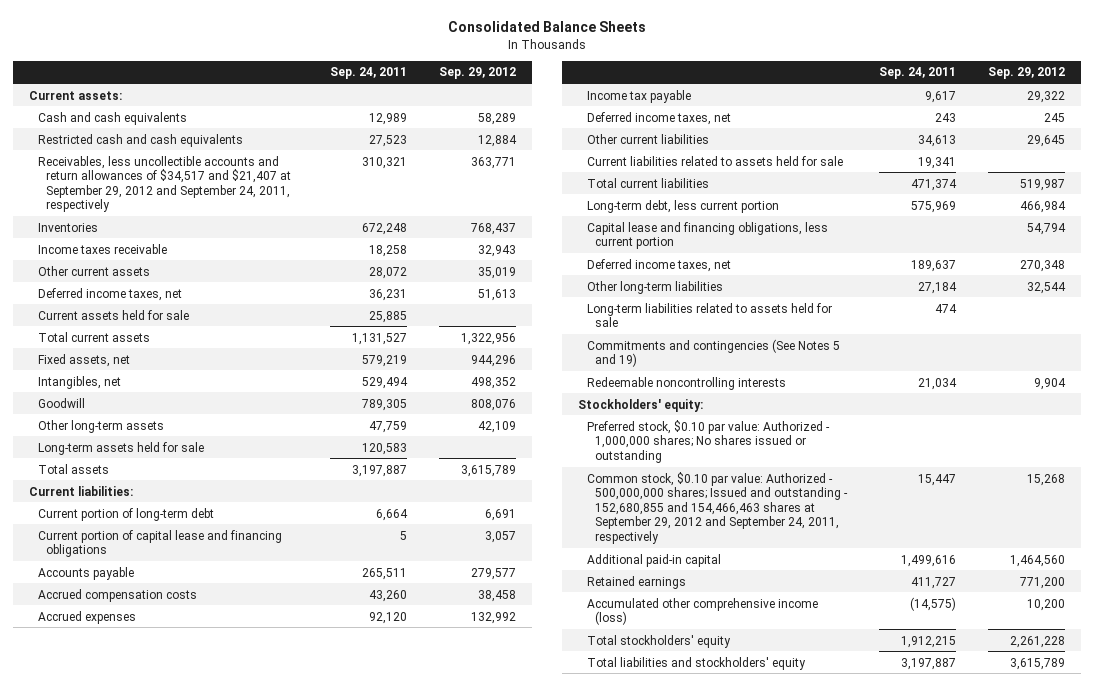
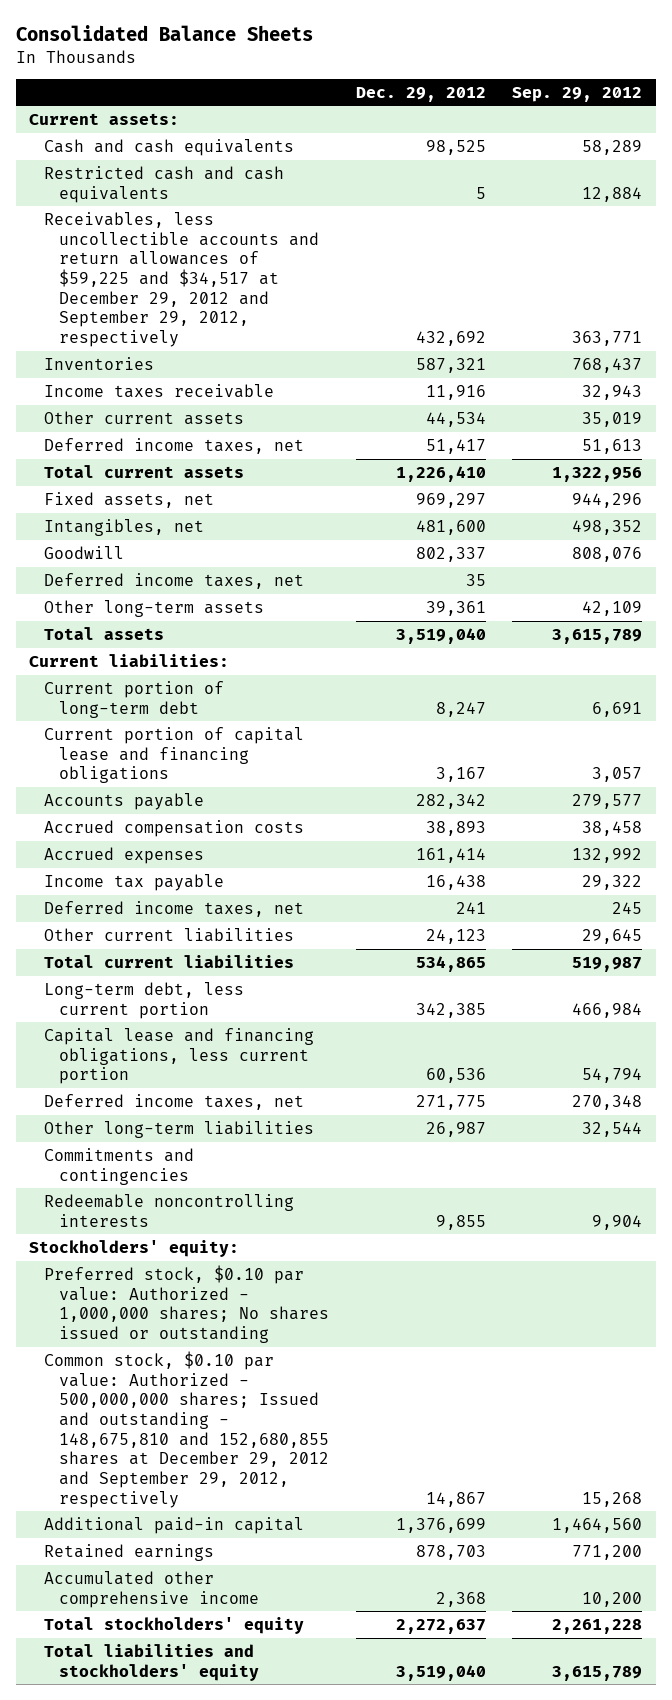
[330,67,408,80] Sep. 24, 2011 -> none
none -> [355,86,486,102] Dec. 29, 2012
[37,155,292,213] Receivables, less uncollectible accounts and return allowances of $34,517 and $21,407 at September 29, 2012 and September 24, 2011, respectively -> [44,211,320,348] Receivables, less uncollectible accounts and return allowances of $59,225 and $34,517 at December 29, 2012 and September 29, 2012, respectively
[37,309,189,320] Current assets held for sale -> none
none -> [44,572,305,589] Deferred income taxes, net
[37,441,204,455] Long-term assets held for sale -> none
[586,155,843,166] Current liabilities related to assets held for sale -> none
[586,302,832,328] Long-term liabilities related to assets held for sale -> none
[586,338,840,368] Commitments and contingencies (See Notes 5 and 19) -> [44,1147,195,1185] Commitments and contingencies
[586,471,849,544] Common stock, $0.10 par value: Authorized - 500,000,000 shares; Issued and outstanding - 152,680,855 and 154,466,463 shares at September 29, 2012 and September 24, 2011, respectively -> [44,1350,330,1508] Common stock, $0.10 par value: Authorized - 500,000,000 shares; Issued and outstanding - 148,675,810 and 152,680,855 shares at December 29, 2012 and September 29, 2012, respectively
[586,597,818,626] Accumulated other comprehensive income (loss) -> [44,1570,260,1608] Accumulated other comprehensive income

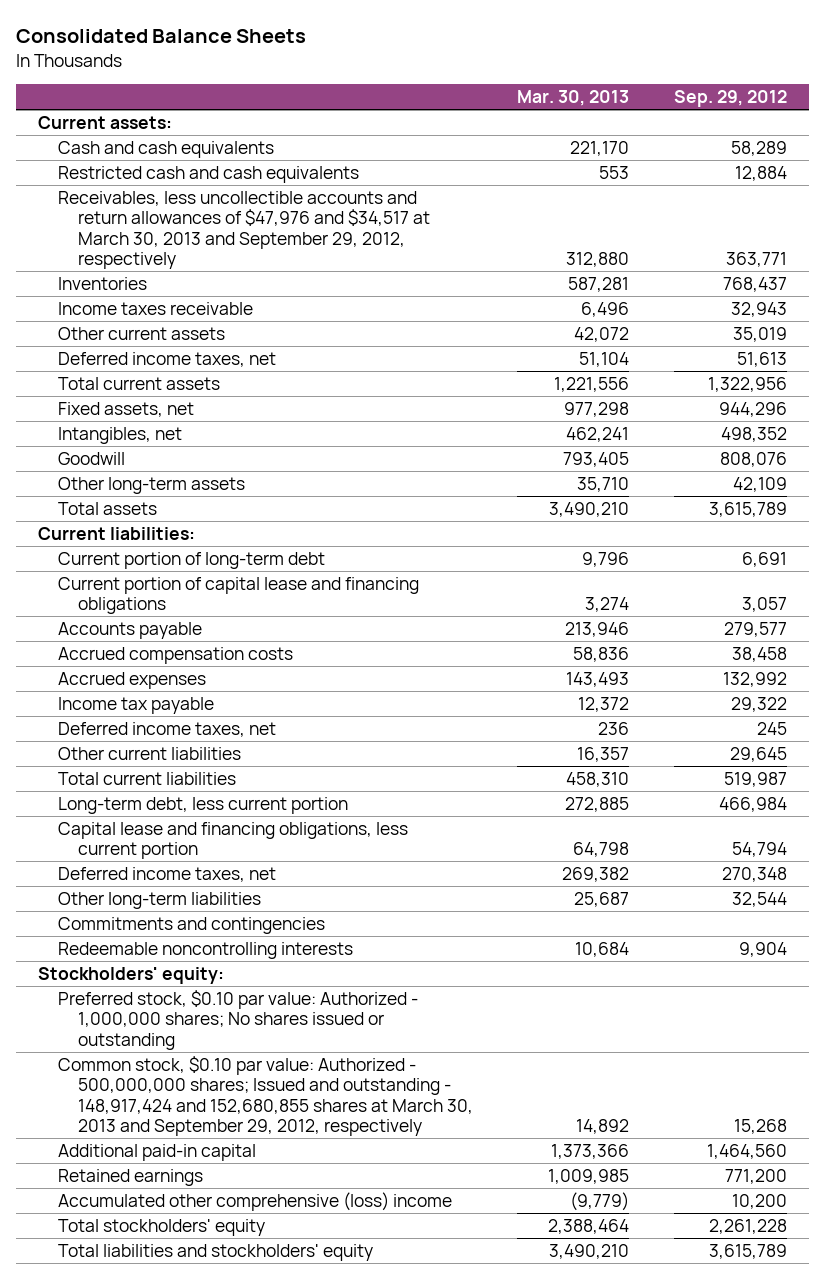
[355,86,486,102] Dec. 29, 2012 -> none
none -> [517,90,630,107] Mar. 30, 2013
[44,211,320,348] Receivables, less uncollectible accounts and return allowances of $59,225 and $34,517 at December 29, 2012 and September 29, 2012, respectively -> [57,190,430,270] Receivables, less uncollectible accounts and return allowances of $47,976 and $34,517 at March 30, 2013 and September 29, 2012, respectively
[44,572,305,589] Deferred income taxes, net -> none
[44,1350,330,1508] Common stock, $0.10 par value: Authorized - 500,000,000 shares; Issued and outstanding - 148,675,810 and 152,680,855 shares at December 29, 2012 and September 29, 2012, respectively -> [57,1055,473,1137] Common stock, $0.10 par value: Authorized - 500,000,000 shares; Issued and outstanding - 148,917,424 and 152,680,855 shares at March 30, 2013 and September 29, 2012, respectively
[44,1570,260,1608] Accumulated other comprehensive income -> [57,1191,452,1211] Accumulated other comprehensive (loss) income

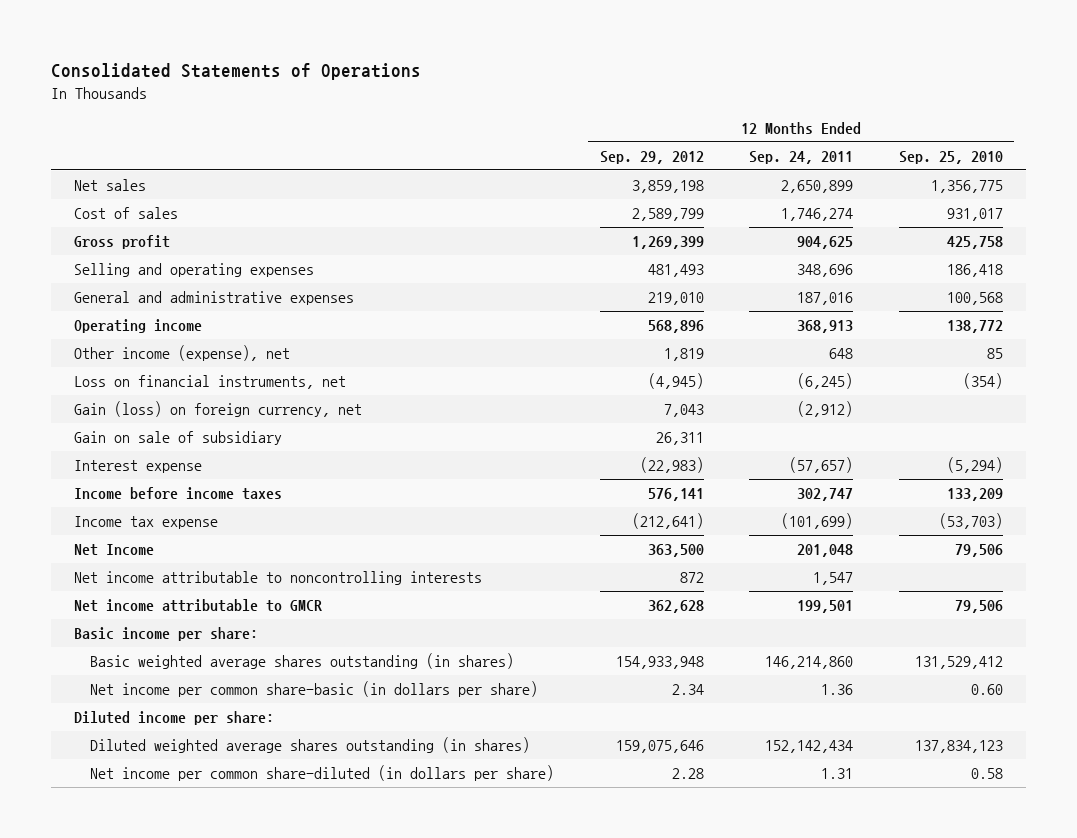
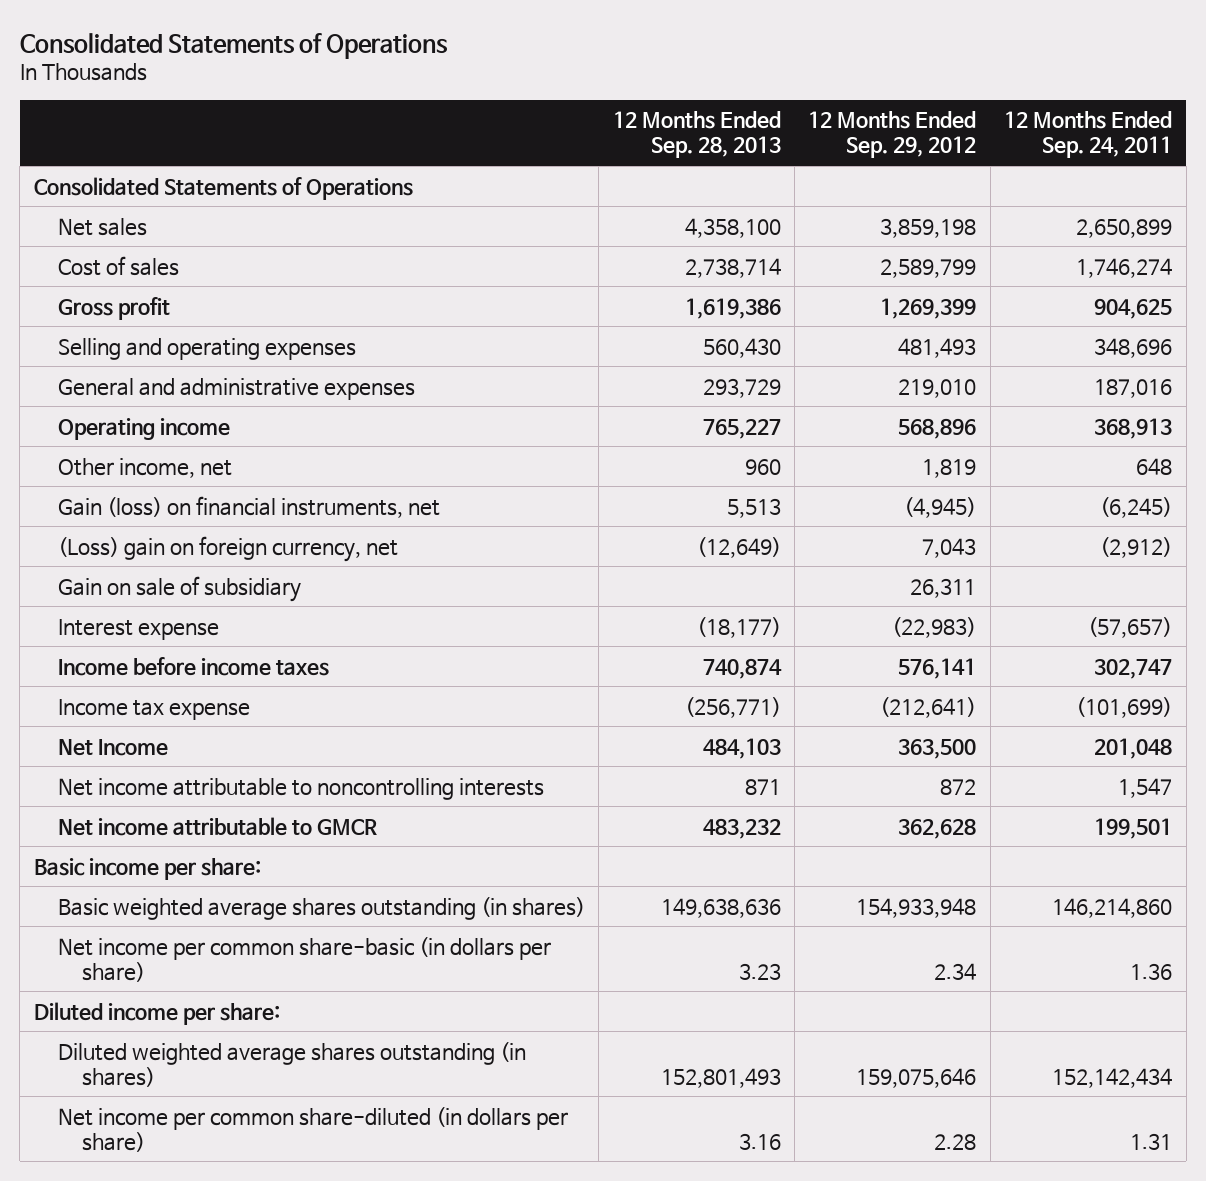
[899,150,1004,164] Sep. 25, 2010 -> none
none -> [612,111,781,159] 12 Months Ended Sep. 28, 2013
none -> [33,176,413,200] Consolidated Statements of Operations
[74,345,291,362] Other income (expense), net -> [57,457,232,478] Other income, net
[74,375,347,390] Loss on financial instruments, net -> [57,495,440,518] Gain (loss) on financial instruments, net
[74,401,363,418] Gain (loss) on foreign currency, net -> [57,535,398,562] (Loss) gain on foreign currency, net

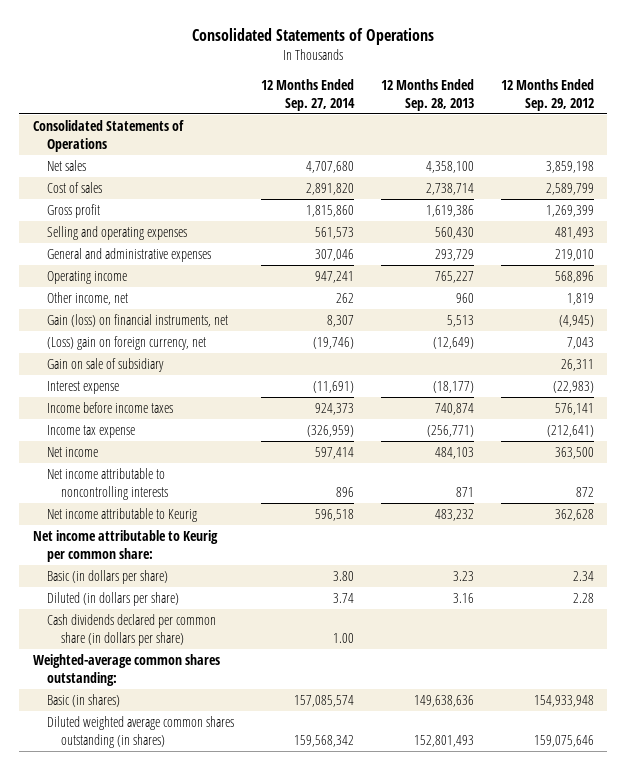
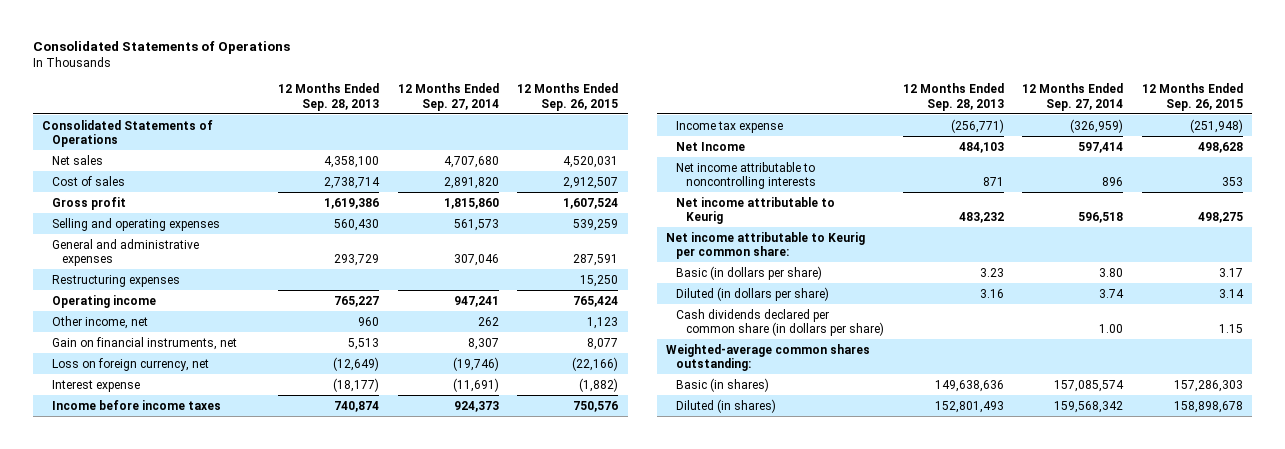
[500,78,594,111] 12 Months Ended Sep. 29, 2012 -> none
none -> [517,83,619,111] 12 Months Ended Sep. 26, 2015
none -> [51,274,180,287] Restructuring expenses
[46,358,164,373] Gain on sale of subsidiary -> none
[46,314,228,328] Gain (loss) on financial instruments, net -> [51,336,237,350] Gain on financial instruments, net
[46,336,206,351] (Loss) gain on foreign currency, net -> [51,357,209,371] Loss on foreign currency, net
[46,447,98,458] Net income -> [676,141,746,151] Net Income
[46,716,234,749] Diluted weighted average common shares outstanding (in shares) -> [676,398,777,413] Diluted (in shares)

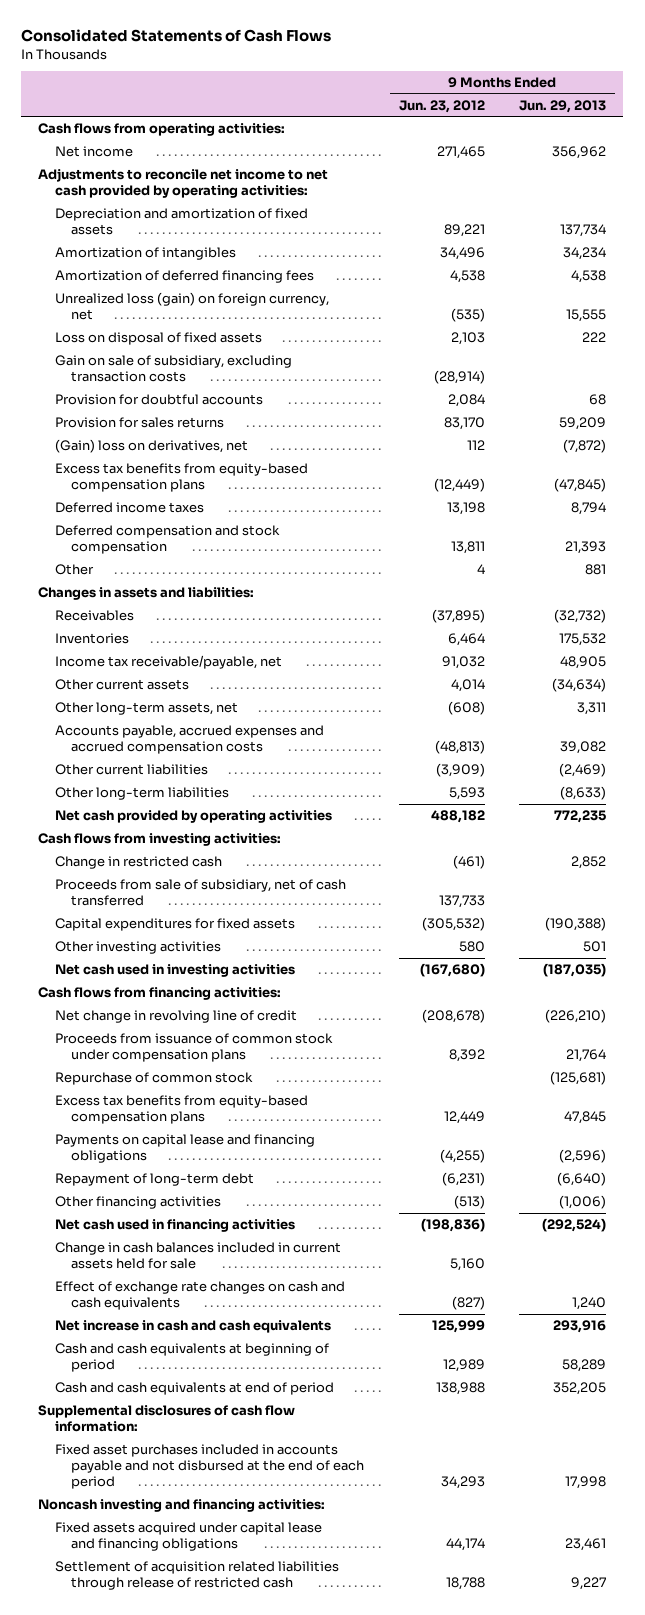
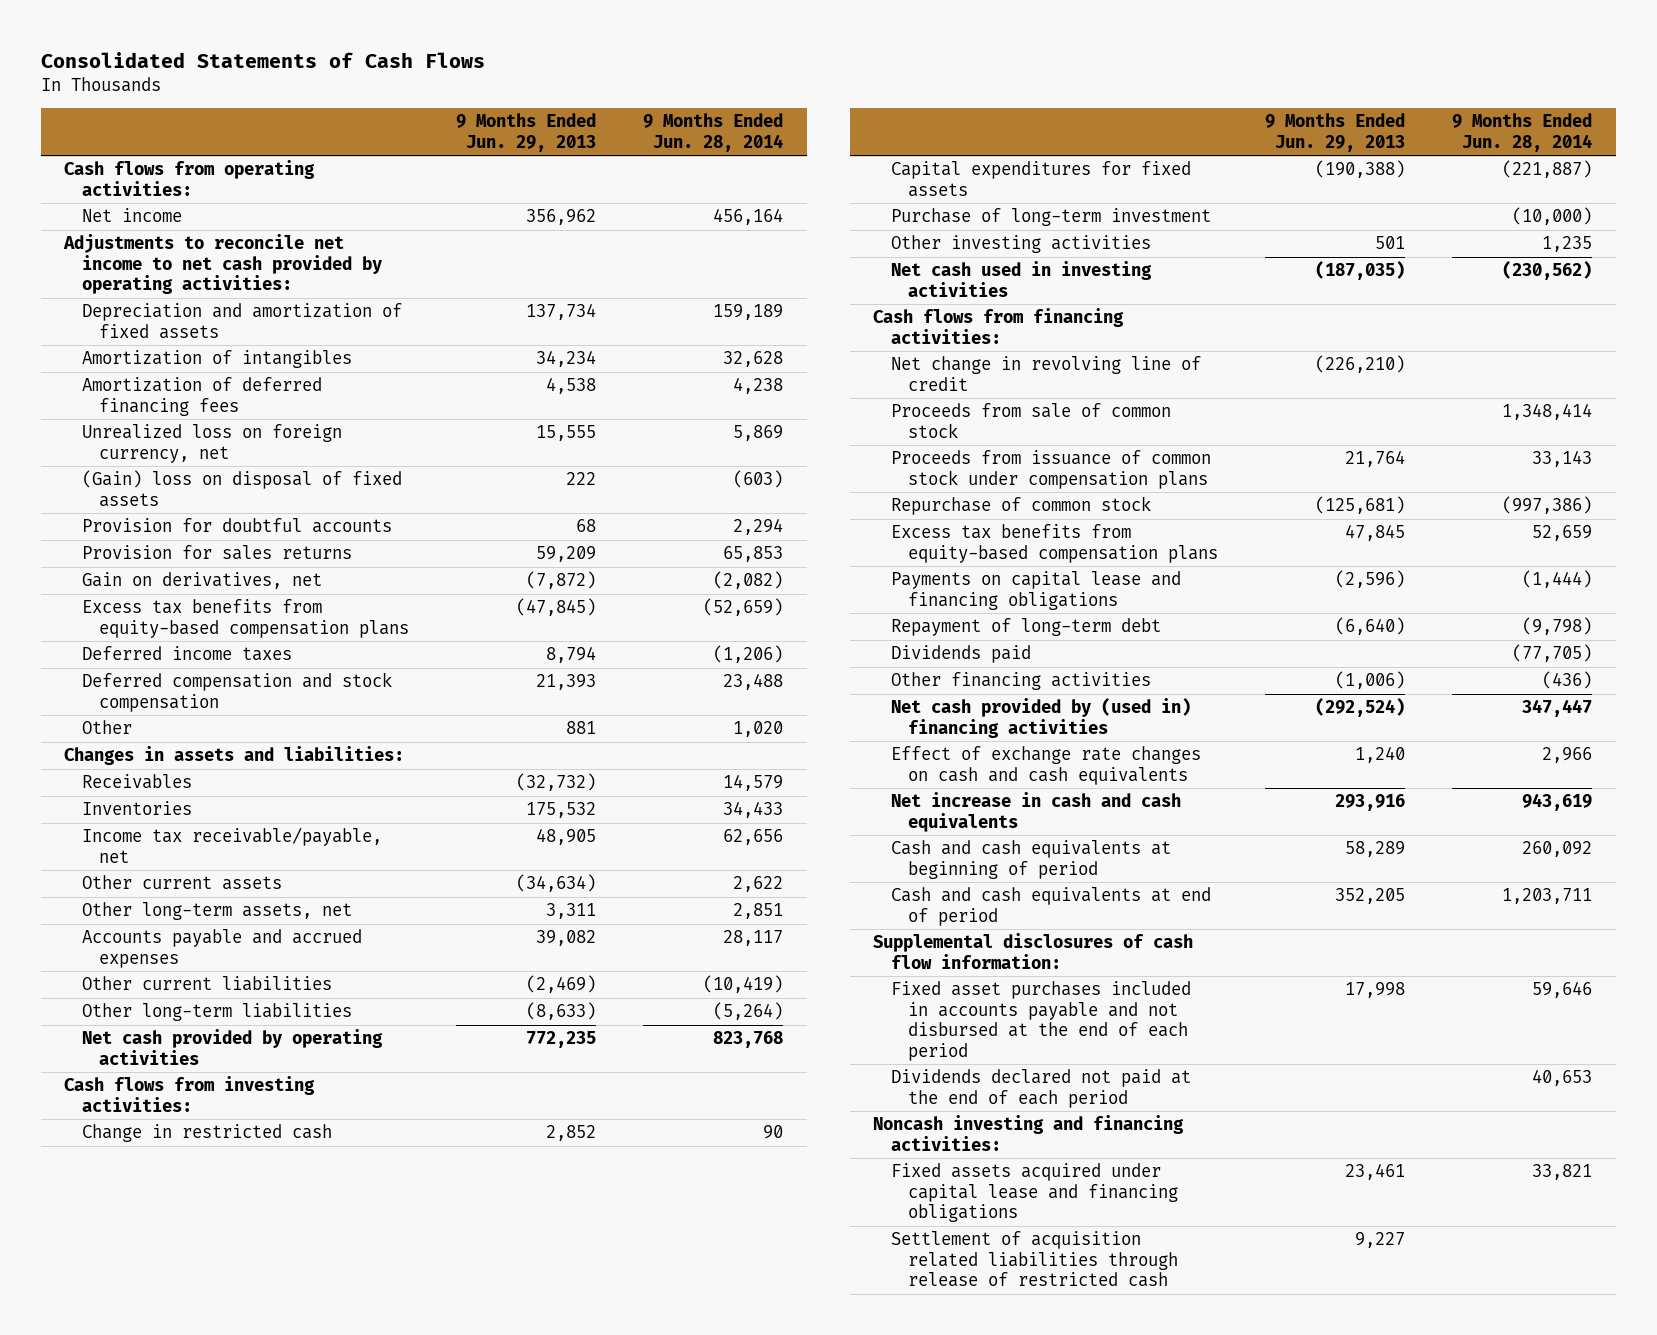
[398,99,485,113] Jun. 23, 2012 -> none
none -> [643,113,784,152] 9 Months Ended Jun. 28, 2014
[54,354,292,383] Gain on sale of subsidiary, excluding transaction costs -> none
[54,291,329,321] Unrealized loss (gain) on foreign currency, net -> [81,424,342,463] Unrealized loss on foreign currency, net
[54,331,262,345] Loss on disposal of fixed assets -> [81,470,402,507] (Gain) loss on disposal of fixed assets
[54,438,248,453] (Gain) loss on derivatives, net -> [81,572,322,590] Gain on derivatives, net
[54,724,324,755] Accounts payable, accrued expenses and accrued compensation costs -> [81,929,362,968] Accounts payable and accrued expenses
[54,878,346,907] Proceeds from sale of subsidiary, net of cash transferred -> none
none -> [890,208,1211,227] Purchase of long-term investment
none -> [890,403,1171,438] Proceeds from sale of common stock
none -> [890,645,1031,664] Dividends paid
[54,1241,341,1270] Change in cash balances included in current assets held for sale -> none
[54,1218,295,1232] Net cash used in financing activities -> [890,698,1191,738] Net cash provided by (used in) financing activities
none -> [890,1069,1191,1108] Dividends declared not paid at the end of each period

